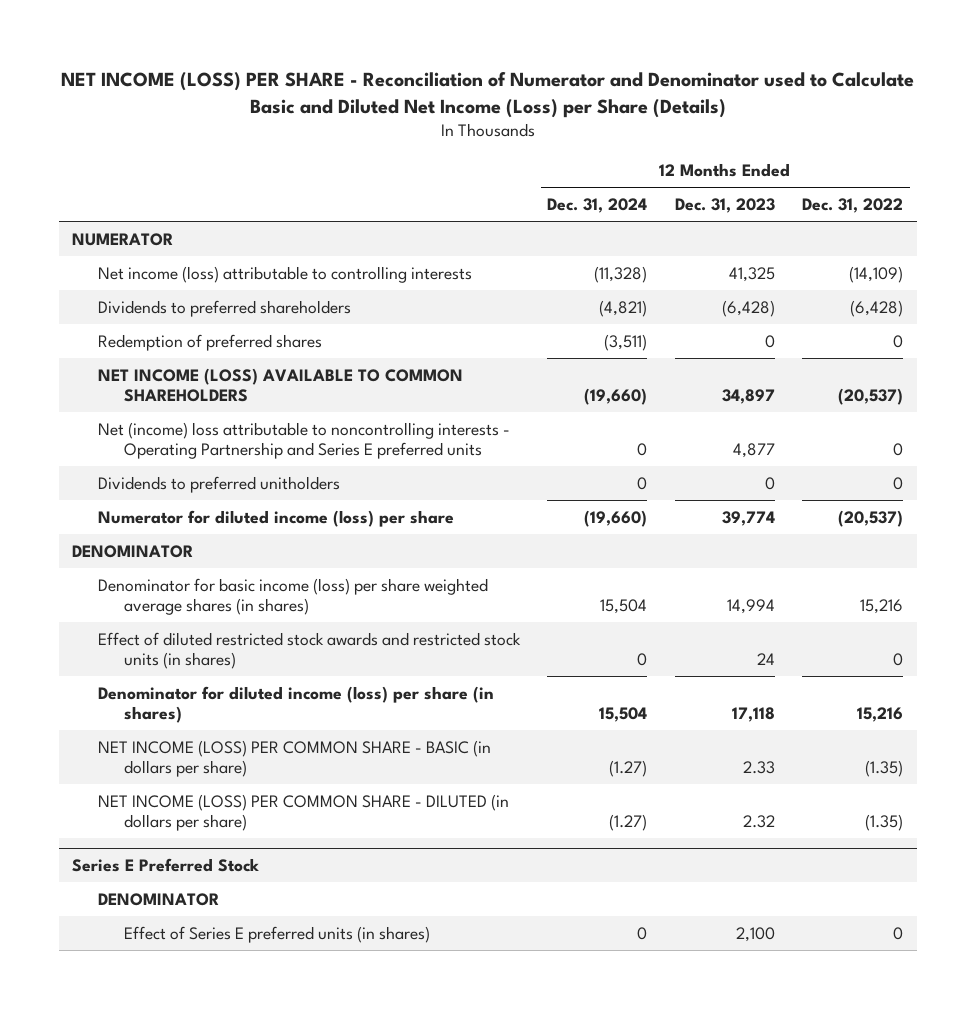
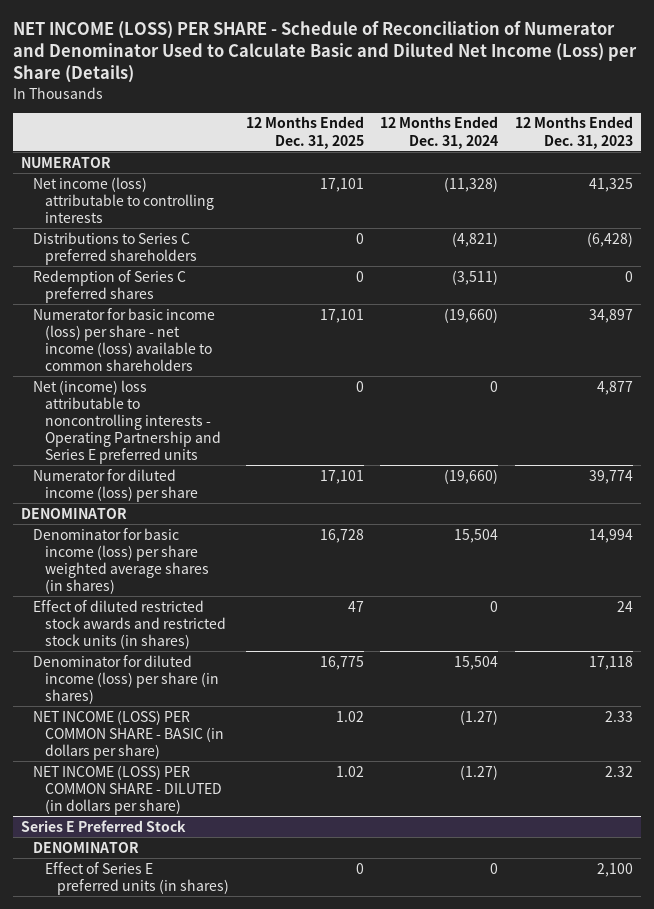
[60,71,914,118] NET INCOME (LOSS) PER SHARE - Reconciliation of Numerator and Denominator used to Calculate Basic and Diluted Net Income (Loss) per Share (Details) -> [13,21,638,84] NET INCOME (LOSS) PER SHARE - Schedule of Reconciliation of Numerator and Denominator Used to Calculate Basic and Diluted Net Income (Loss) per Share (Details)
[801,198,903,214] Dec. 31, 2022 -> none
none -> [245,116,364,149] 12 Months Ended Dec. 31, 2025
[98,299,352,317] Dividends to preferred shareholders -> [33,231,198,265] Distributions to Series C preferred shareholders
[98,333,323,351] Redemption of preferred shares -> [33,269,187,303] Redemption of Series C preferred shares
[98,367,464,403] NET INCOME (LOSS) AVAILABLE TO COMMON SHAREHOLDERS -> [33,307,216,371] Numerator for basic income (loss) per share - net income (loss) available to common shareholders
[98,475,341,493] Dividends to preferred unitholders -> none

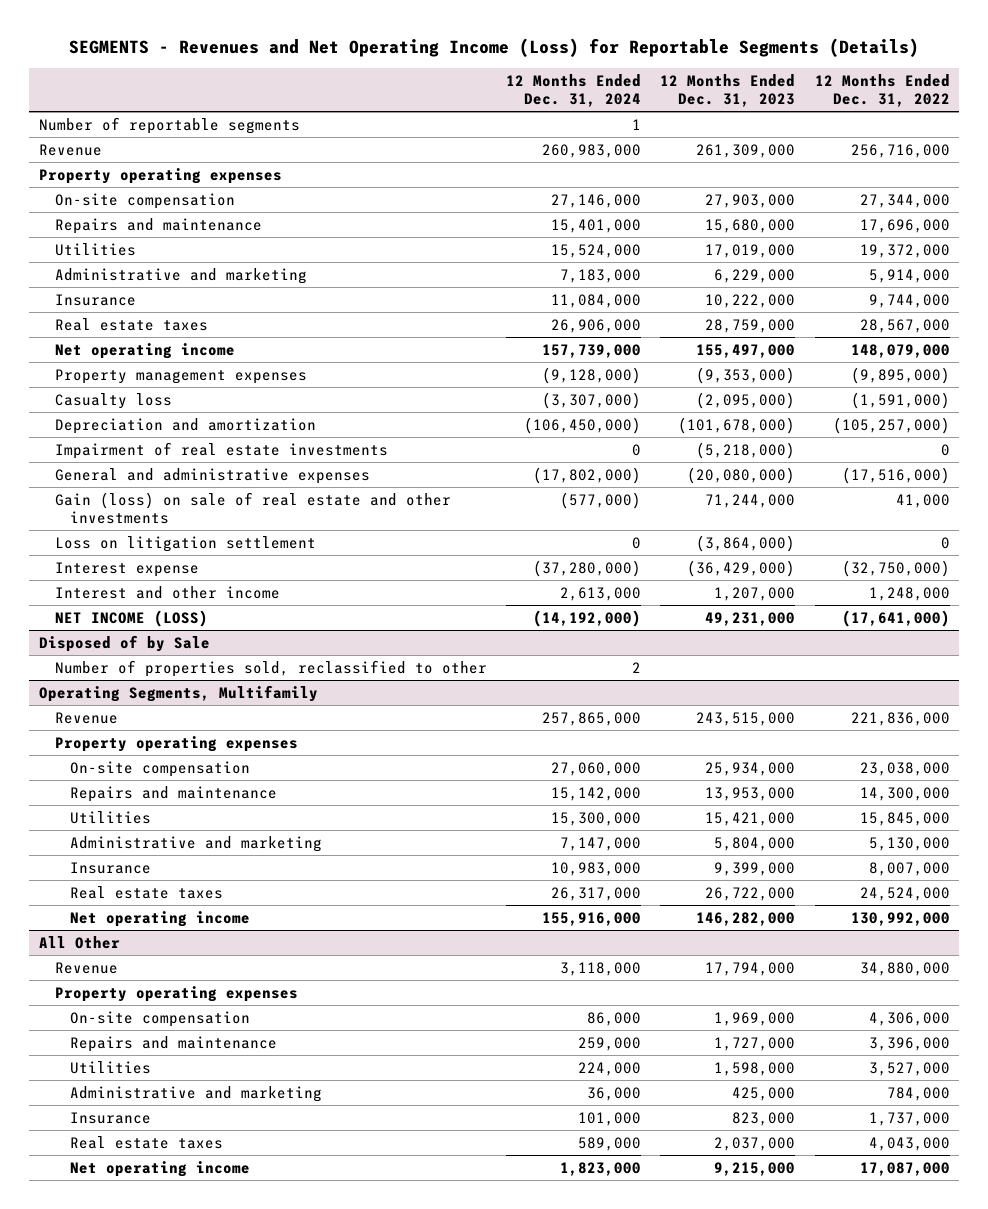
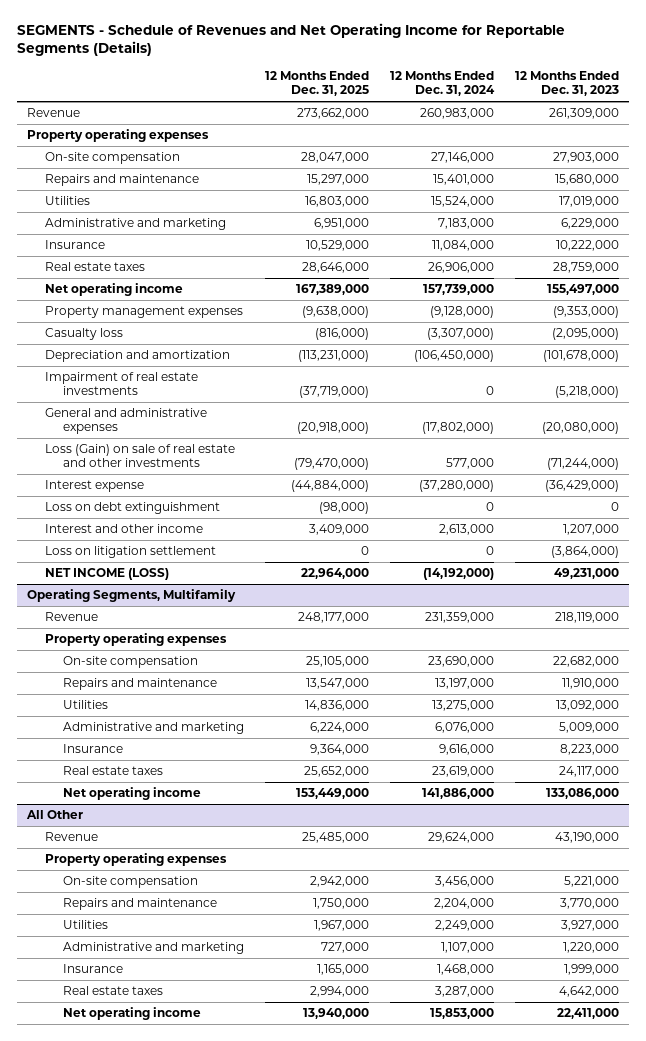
[69,37,920,57] SEGMENTS - Revenues and Net Operating Income (Loss) for Reportable Segments (Details) -> [16,22,565,57] SEGMENTS - Schedule of Revenues and Net Operating Income for Reportable Segments (Details)
[814,73,950,108] 12 Months Ended Dec. 31, 2022 -> none
none -> [264,71,369,97] 12 Months Ended Dec. 31, 2025
[38,116,300,134] Number of reportable segments -> none
[54,491,451,525] Gain (loss) on sale of real estate and other investments -> [44,444,235,468] Loss (Gain) on sale of real estate and other investments
[559,491,641,509] (577,000) -> [445,458,494,470] 577,000
[705,493,796,508] 71,244,000 -> [546,458,619,471] (71,244,000)
none -> [44,502,220,515] Loss on debt extinguishment
[54,535,316,552] Loss on litigation settlement -> [44,546,216,559] Loss on litigation settlement
[38,634,210,652] Disposed of by Sale -> none
[54,659,487,677] Number of properties sold, reclassified to other -> none
[541,711,641,726] 257,865,000 -> [424,612,494,624] 231,359,000
[696,711,796,726] 243,515,000 -> [554,612,619,624] 218,119,000
[550,761,641,776] 27,060,000 -> [427,656,494,668] 23,690,000
[705,761,796,776] 25,934,000 -> [552,656,619,668] 22,682,000
[550,786,641,801] 15,142,000 -> [434,678,494,690] 13,197,000
[705,786,796,801] 13,953,000 -> [561,678,619,690] 11,910,000
[550,811,641,826] 15,300,000 -> [431,700,494,712] 13,275,000
[705,811,796,826] 15,421,000 -> [555,700,619,712] 13,092,000
[559,836,641,851] 7,147,000 -> [434,722,494,734] 6,076,000
[714,836,796,851] 5,804,000 -> [558,722,619,734] 5,009,000
[550,861,641,876] 10,983,000 -> [438,744,494,756] 9,616,000
[714,861,796,876] 9,399,000 -> [559,744,619,756] 8,223,000
[550,886,641,901] 26,317,000 -> [431,766,494,778] 23,619,000
[705,886,796,901] 26,722,000 -> [558,766,619,778] 24,117,000
[541,911,641,926] 155,916,000 -> [421,788,494,800] 141,886,000
[696,911,796,926] 146,282,000 -> [545,788,619,800] 133,086,000
[559,961,641,976] 3,118,000 -> [427,832,494,844] 29,624,000
[705,961,796,976] 17,794,000 -> [554,832,619,844] 43,190,000
[586,1011,641,1026] 86,000 -> [434,876,494,888] 3,456,000
[714,1011,796,1026] 1,969,000 -> [563,876,619,888] 5,221,000
[577,1036,641,1051] 259,000 -> [433,898,494,910] 2,204,000
[714,1036,796,1051] 1,727,000 -> [559,898,619,910] 3,770,000
[577,1061,641,1076] 224,000 -> [434,920,494,932] 2,249,000
[714,1061,796,1076] 1,598,000 -> [560,920,619,932] 3,927,000
[586,1086,641,1101] 36,000 -> [440,942,494,954] 1,107,000
[732,1086,796,1101] 425,000 -> [562,942,619,954] 1,220,000
[577,1111,641,1126] 101,000 -> [436,964,494,976] 1,468,000
[732,1111,796,1126] 823,000 -> [563,964,619,976] 1,999,000
[577,1136,641,1151] 589,000 -> [434,986,494,998] 3,287,000
[714,1136,796,1151] 2,037,000 -> [558,986,619,998] 4,642,000
[559,1161,641,1176] 1,823,000 -> [429,1008,494,1020] 15,853,000
[714,1161,796,1176] 9,215,000 -> [556,1008,619,1020] 22,411,000

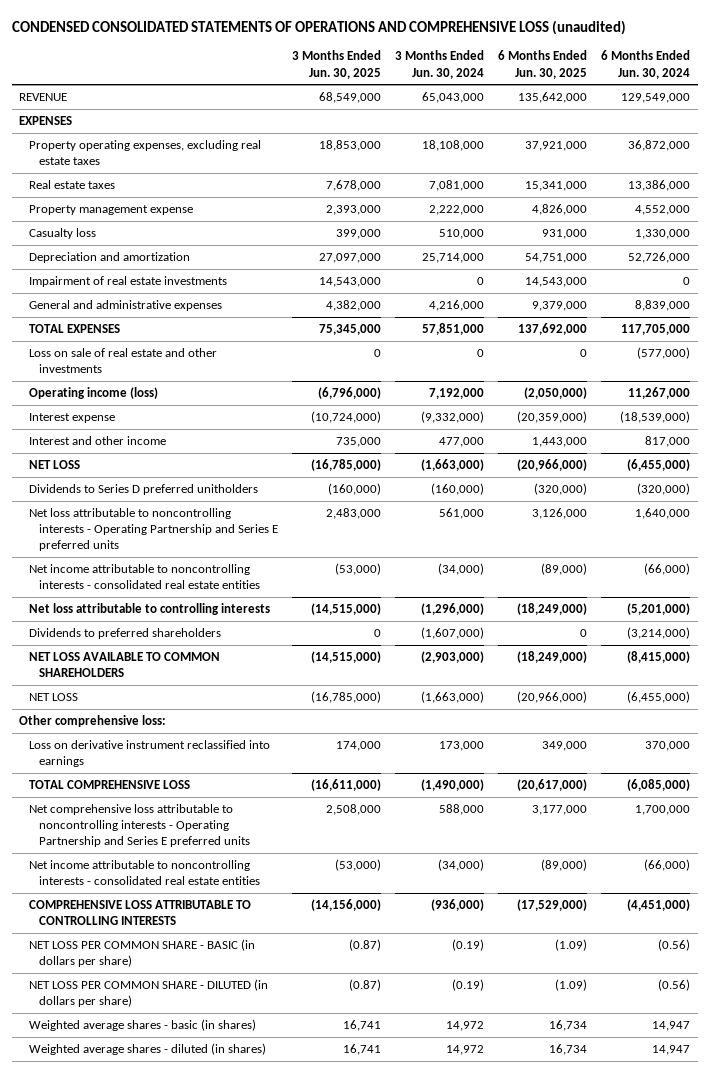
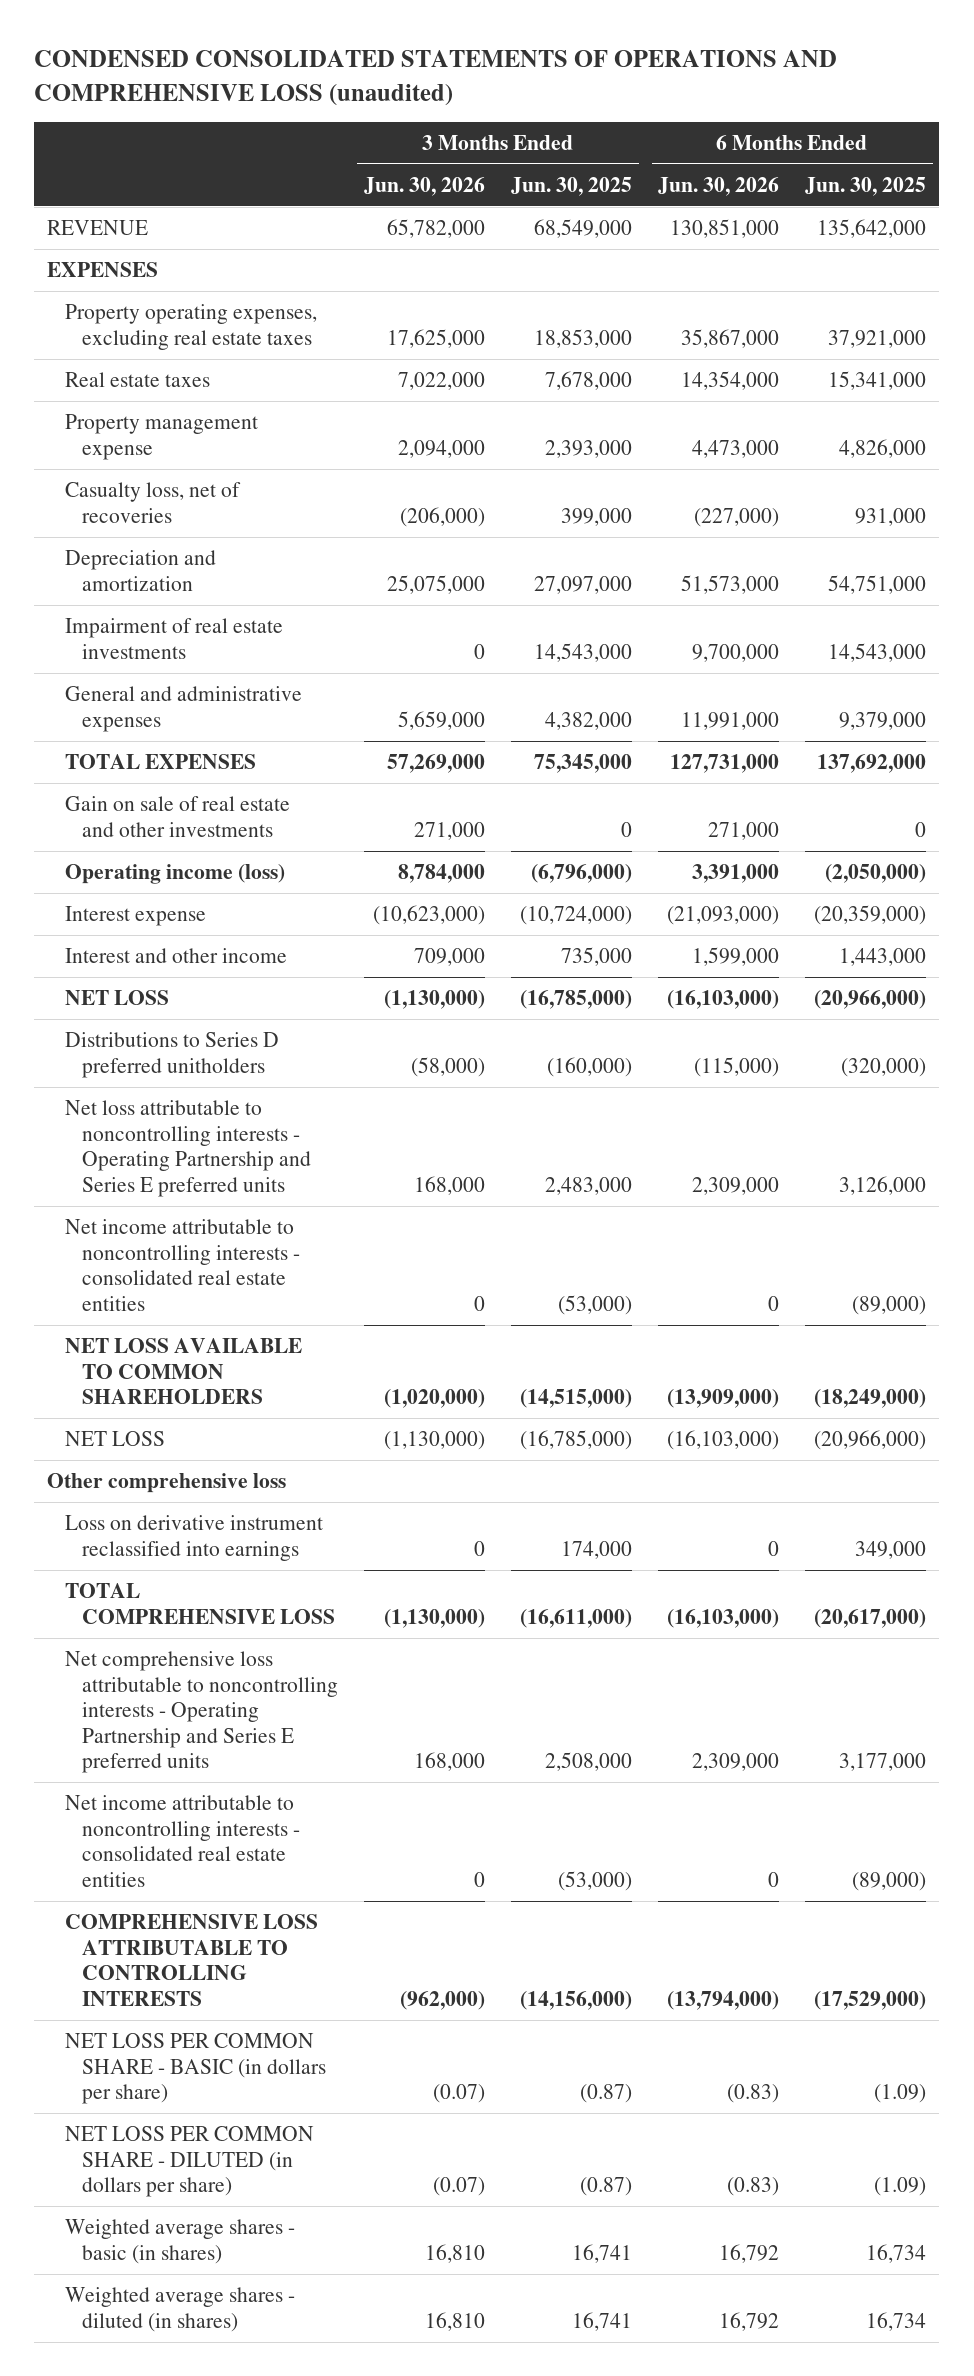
[395,50,485,79] 3 Months Ended Jun. 30, 2024 -> none
[601,50,691,79] 6 Months Ended Jun. 30, 2024 -> none
none -> [363,176,485,196] Jun. 30, 2026
none -> [658,176,780,196] Jun. 30, 2026
[28,228,96,240] Casualty loss -> [64,482,241,523] Casualty loss, net of recoveries
[28,348,217,374] Loss on sale of real estate and other investments -> [64,796,290,837] Gain on sale of real estate and other investments
[28,484,258,496] Dividends to Series D preferred unitholders -> [64,1032,279,1078] Distributions to Series D preferred unitholders
[28,603,270,616] Net loss attributable to controlling interests -> none
[28,628,221,640] Dividends to preferred shareholders -> none
[18,715,166,728] Other comprehensive loss: -> [47,1473,287,1494] Other comprehensive loss

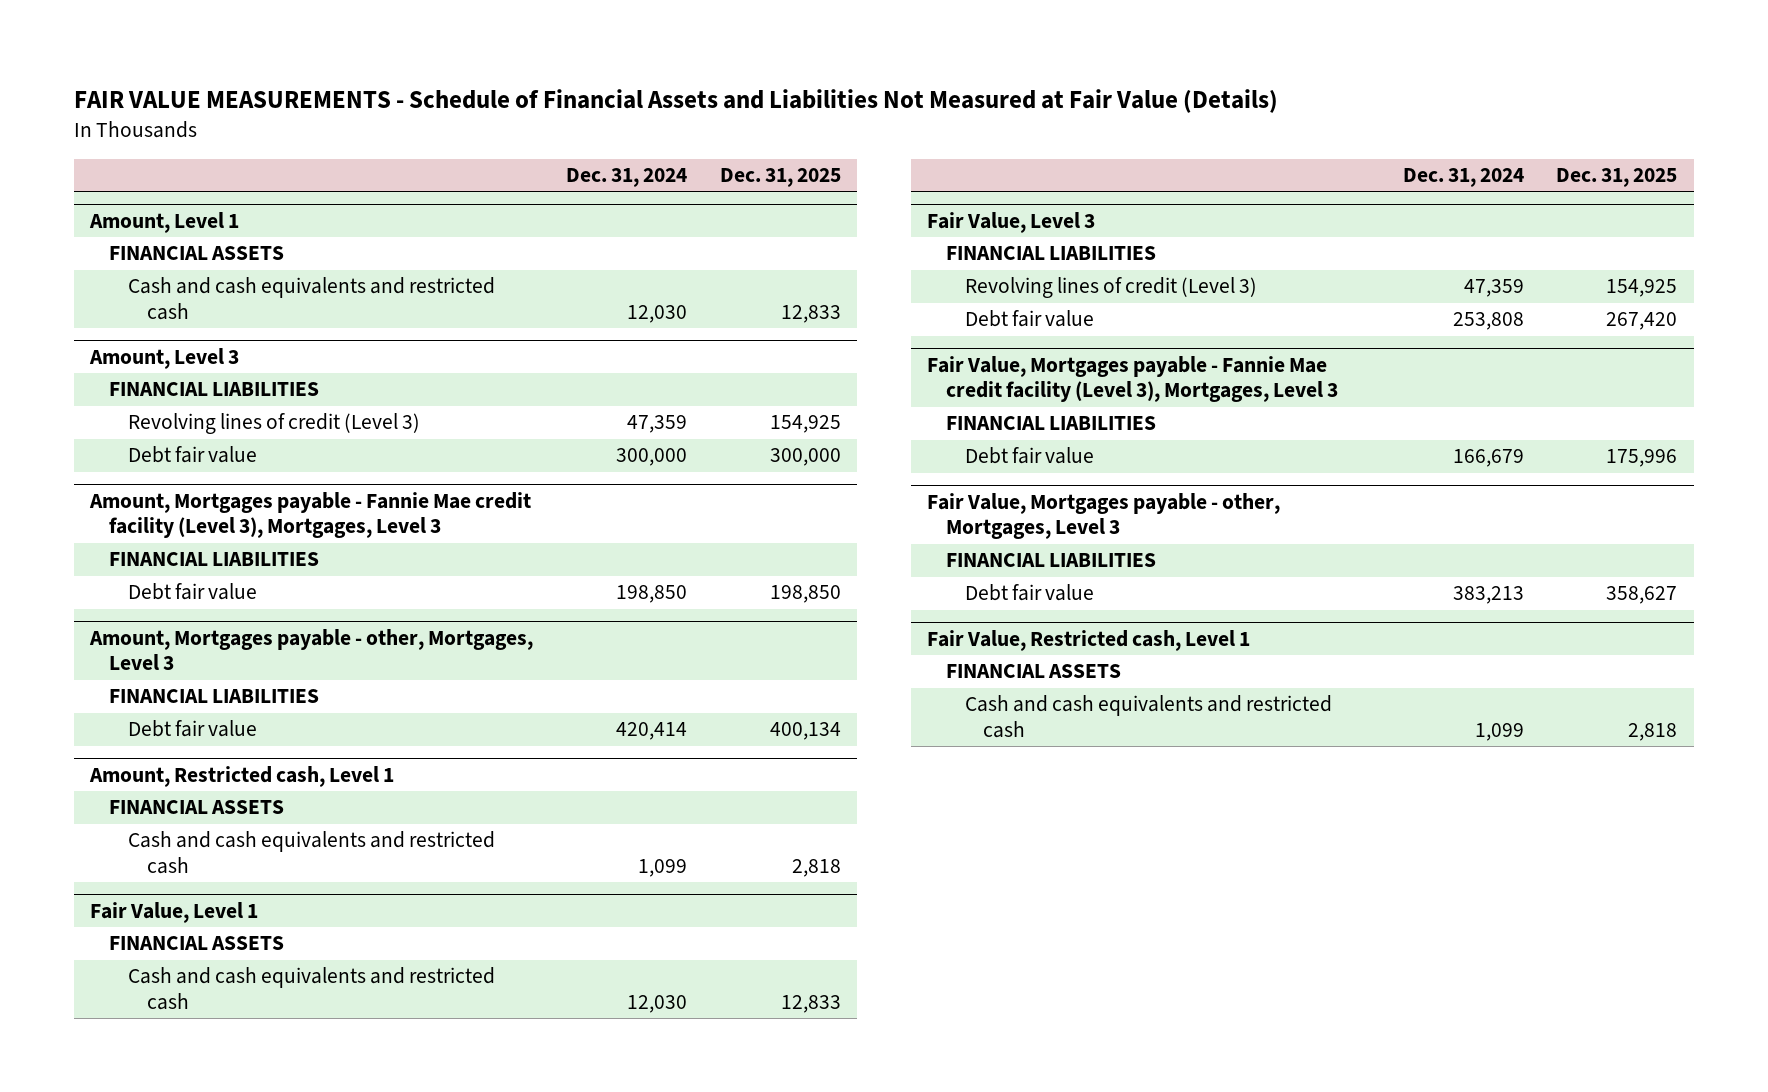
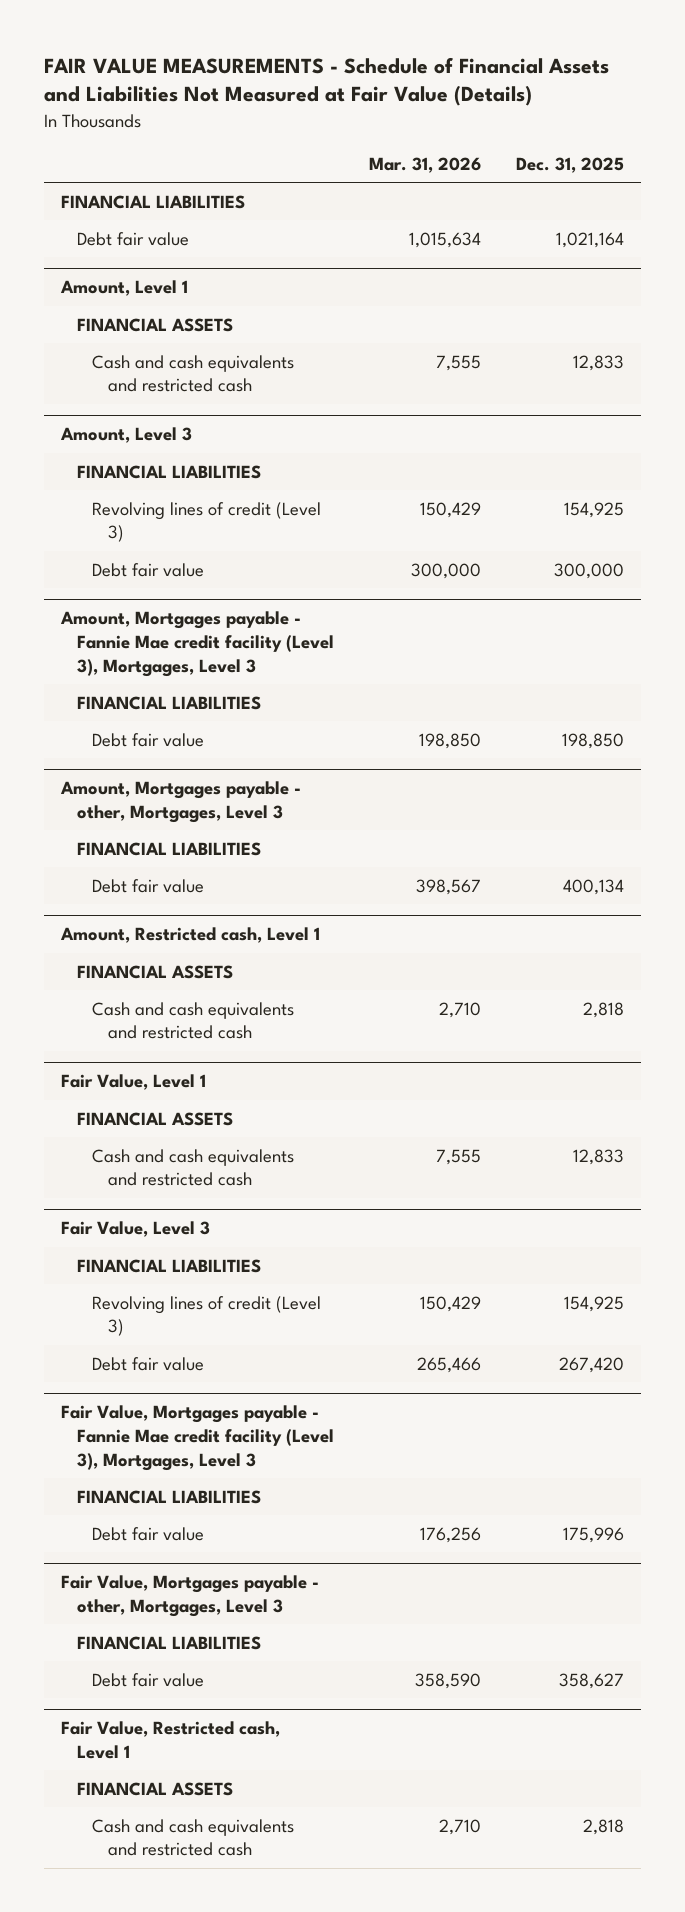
[566,168,688,188] Dec. 31, 2024 -> none
none -> [368,156,481,173] Mar. 31, 2026
none -> [61,194,246,209] FINANCIAL LIABILITIES
none -> [76,231,189,246] Debt fair value

